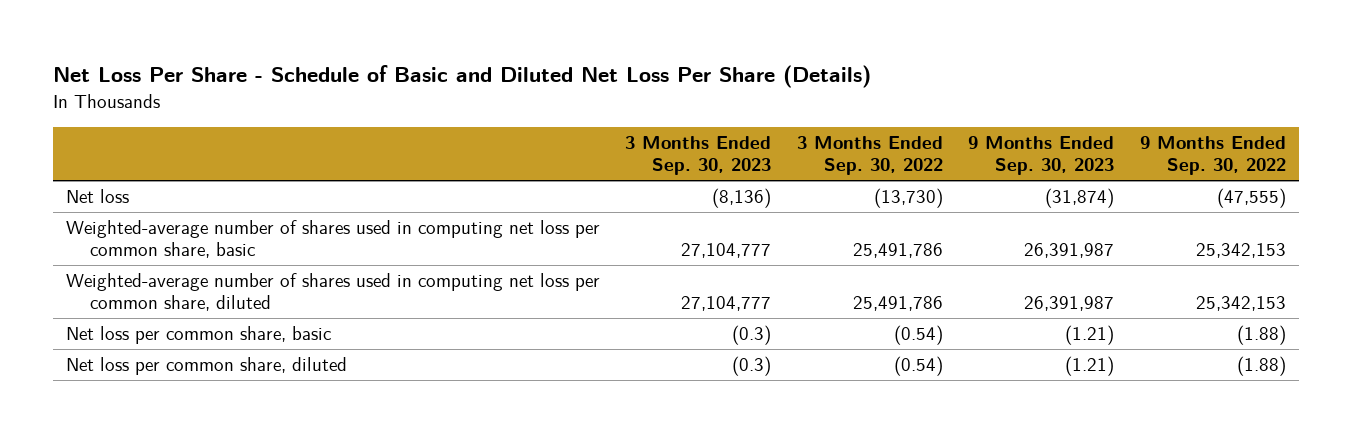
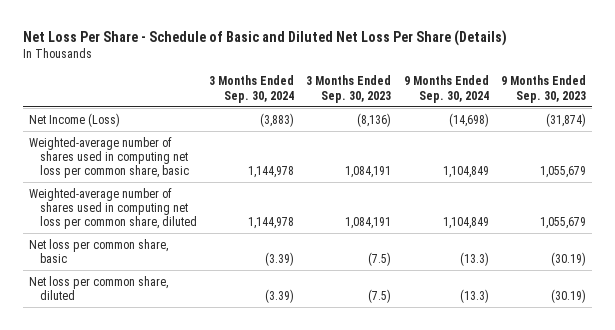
[796,136,943,176] 3 Months Ended Sep. 30, 2022 -> none
[1139,136,1286,176] 9 Months Ended Sep. 30, 2022 -> none
none -> [208,75,294,103] 3 Months Ended Sep. 30, 2024
none -> [403,75,489,103] 9 Months Ended Sep. 30, 2024
[65,189,129,204] Net loss -> [29,112,121,127] Net Income (Loss)
[681,243,772,259] 27,104,777 -> [345,166,392,179] 1,084,191
[1024,243,1115,259] 26,391,987 -> [539,166,586,179] 1,055,679
[681,296,772,312] 27,104,777 -> [345,217,392,230] 1,084,191
[1024,296,1115,312] 26,391,987 -> [539,217,586,230] 1,055,679
[732,325,772,346] (0.3) -> [368,251,392,266] (7.5)
[1065,325,1115,346] (1.21) -> [550,251,586,266] (30.19)
[732,356,772,377] (0.3) -> [368,288,392,303] (7.5)
[1065,356,1115,377] (1.21) -> [550,288,586,303] (30.19)

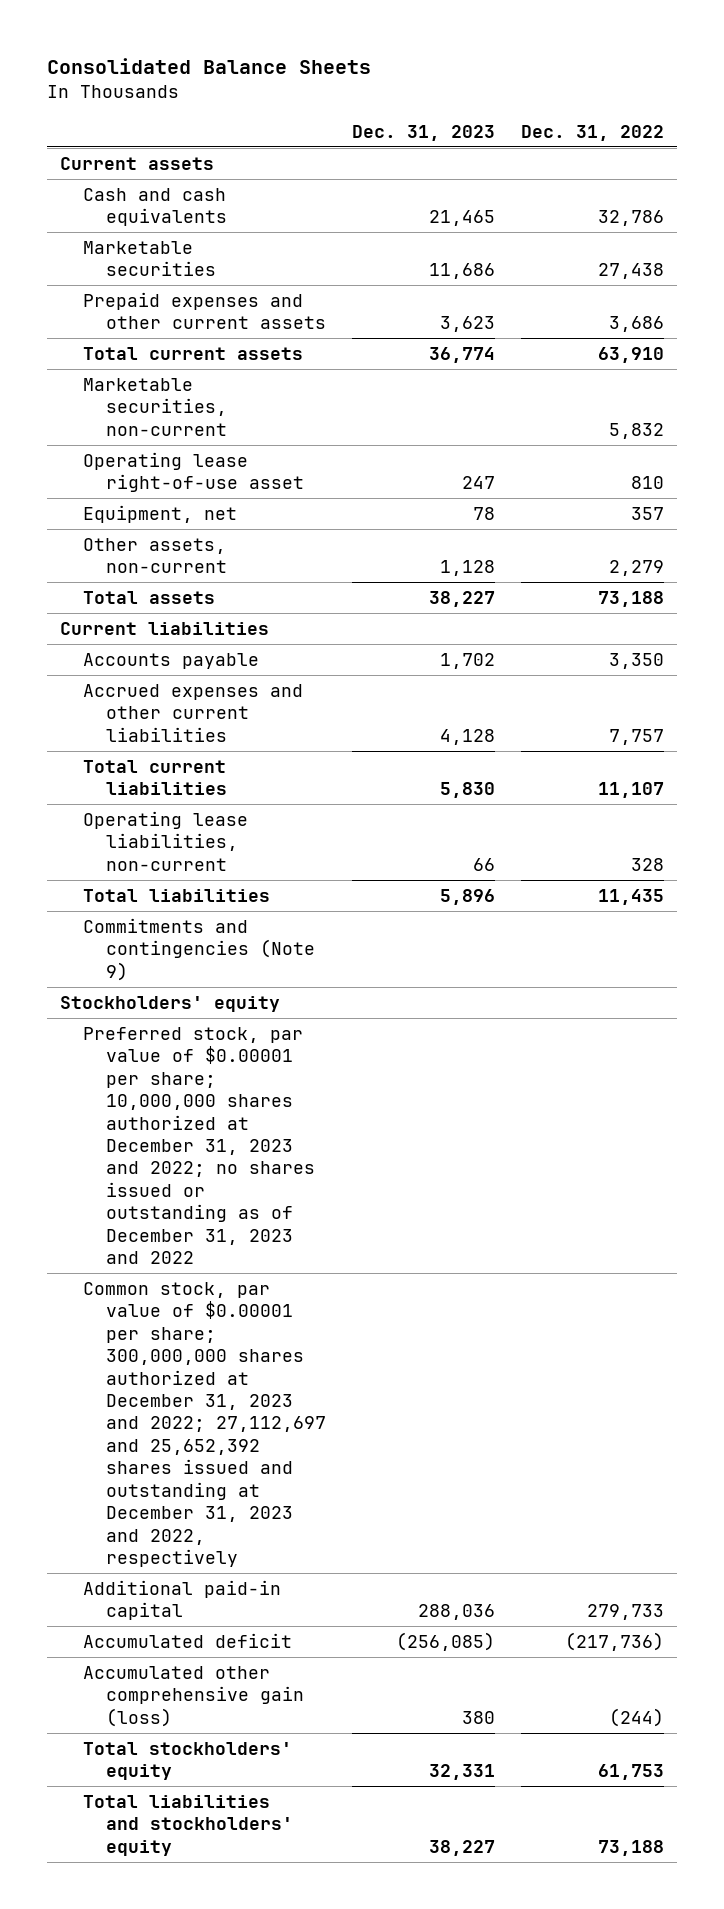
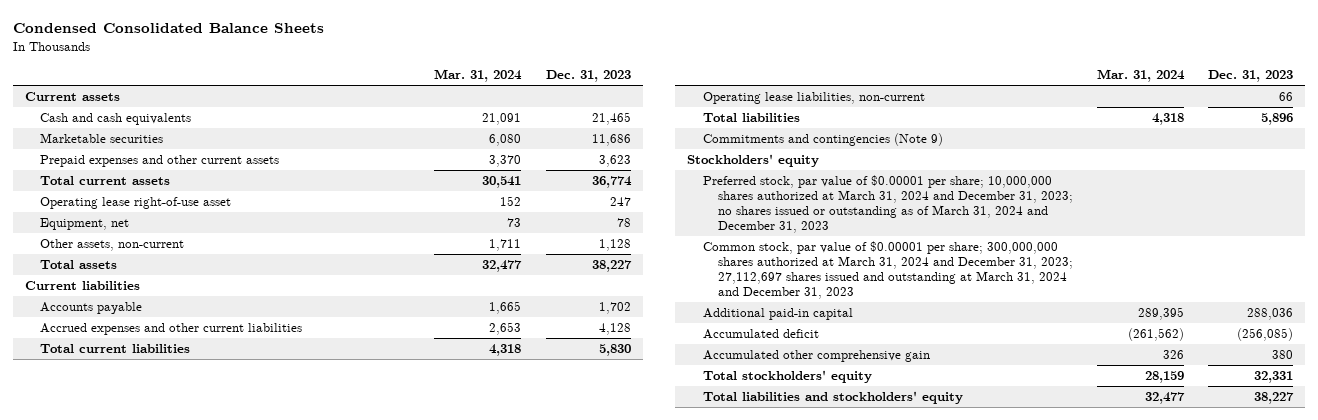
[46,58,371,75] Consolidated Balance Sheets -> [12,23,324,34] Condensed Consolidated Balance Sheets
[520,124,664,141] Dec. 31, 2022 -> none
none -> [434,69,523,83] Mar. 31, 2024
[82,377,227,436] Marketable securities, non-current -> none
[82,1026,315,1265] Preferred stock, par value of $0.00001 per share; 10,000,000 shares authorized at December 31, 2023 and 2022; no shares issued or outstanding as of December 31, 2023 and 2022 -> [702,175,1073,234] Preferred stock, par value of $0.00001 per share; 10,000,000 shares authorized at March 31, 2024 and December 31, 2023; no shares issued or outstanding as of March 31, 2024 and December 31, 2023
[82,1281,326,1568] Common stock, par value of $0.00001 per share; 300,000,000 shares authorized at December 31, 2023 and 2022; 27,112,697 and 25,652,392 shares issued and outstanding at December 31, 2023 and 2022, respectively -> [702,241,1073,300] Common stock, par value of $0.00001 per share; 300,000,000 shares authorized at March 31, 2024 and December 31, 2023; 27,112,697 shares issued and outstanding at March 31, 2024 and December 31, 2023
[82,1665,304,1727] Accumulated other comprehensive gain (loss) -> [702,350,930,363] Accumulated other comprehensive gain

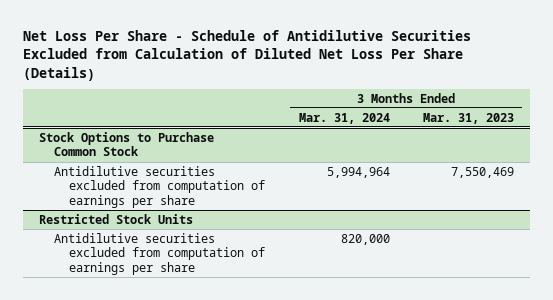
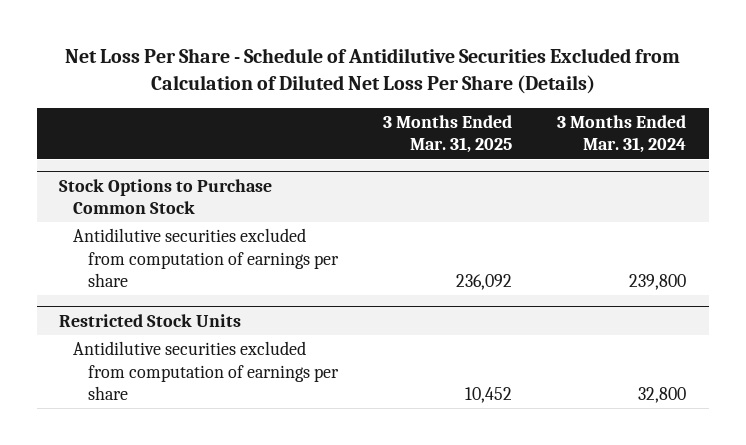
[422,112,514,124] Mar. 31, 2023 -> none
none -> [382,115,512,154] 3 Months Ended Mar. 31, 2025
[326,166,390,178] 5,994,964 -> [629,273,687,290] 239,800
[340,233,390,245] 820,000 -> [638,386,687,403] 32,800

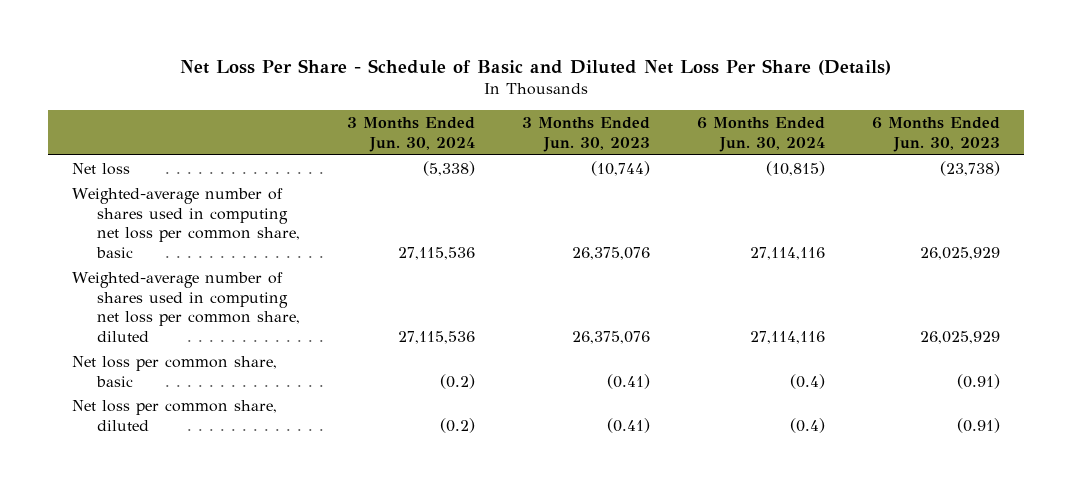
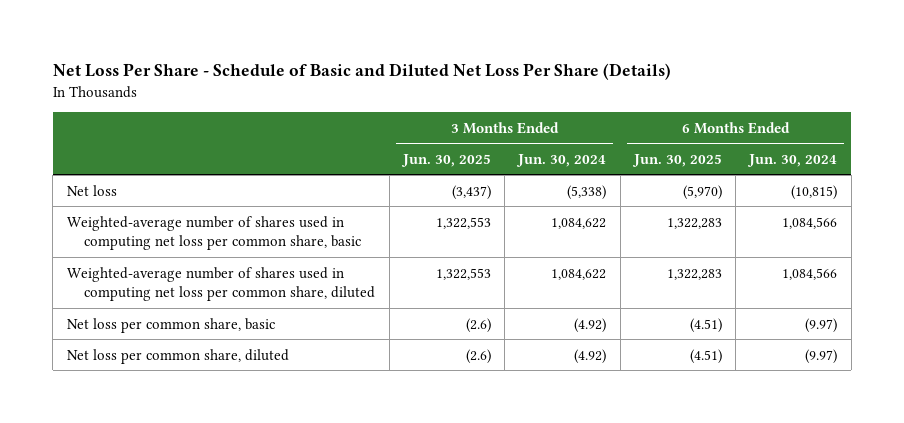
[522,117,651,152] 3 Months Ended Jun. 30, 2023 -> none
[872,117,1001,152] 6 Months Ended Jun. 30, 2023 -> none
none -> [400,153,491,167] Jun. 30, 2025
none -> [631,153,722,167] Jun. 30, 2025
[398,247,476,261] 27,115,536 -> [551,217,607,229] 1,084,622
[750,247,826,261] 27,114,116 -> [782,216,838,229] 1,084,566
[398,331,476,345] 27,115,536 -> [551,268,607,280] 1,084,622
[750,331,826,345] 27,114,116 -> [782,267,838,280] 1,084,566
[440,373,476,389] (0.2) -> [574,317,607,333] (4.92)
[790,373,826,389] (0.4) -> [805,317,838,333] (9.97)
[440,417,476,433] (0.2) -> [574,348,607,364] (4.92)
[790,417,826,433] (0.4) -> [805,348,838,364] (9.97)

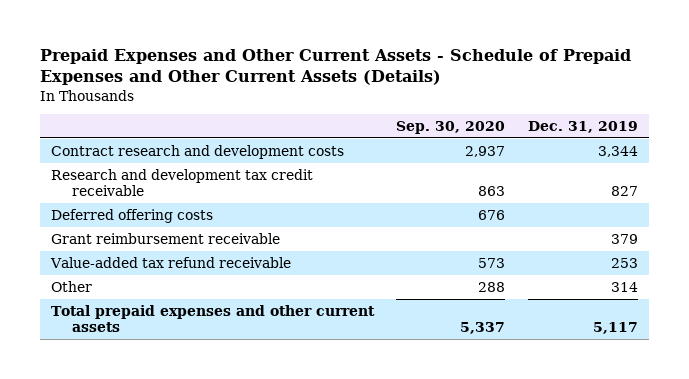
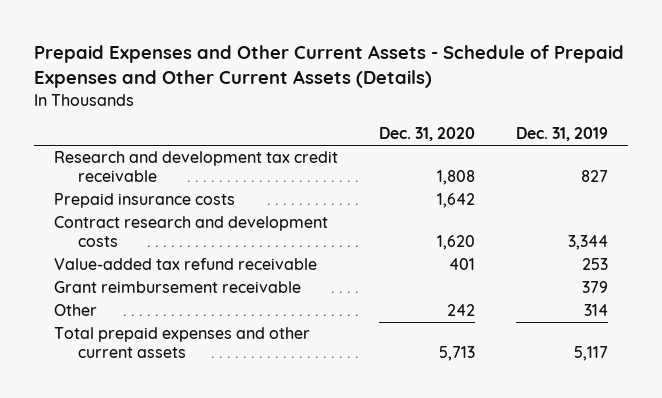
[396,120,506,134] Sep. 30, 2020 -> none
none -> [379,127,476,142] Dec. 31, 2020
[51,208,214,223] Deferred offering costs -> none
none -> [54,193,236,209] Prepaid insurance costs
[51,144,345,159] Contract research and development costs -> [54,216,329,248] Contract research and development costs
[51,232,281,244] Grant reimbursement receivable -> [54,281,302,294] Grant reimbursement receivable

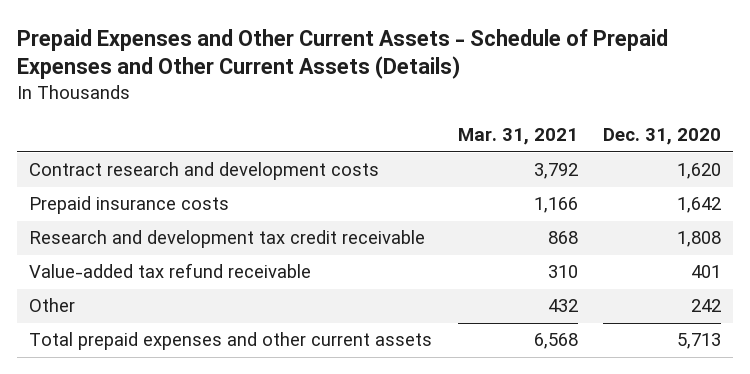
[515,127,608,142] Dec. 31, 2019 -> none
none -> [457,128,578,146] Mar. 31, 2021
[54,193,236,209] Prepaid insurance costs -> [29,196,230,215] Prepaid insurance costs
[54,151,339,183] Research and development tax credit receivable -> [29,230,426,249] Research and development tax credit receivable
[54,281,302,294] Grant reimbursement receivable -> none

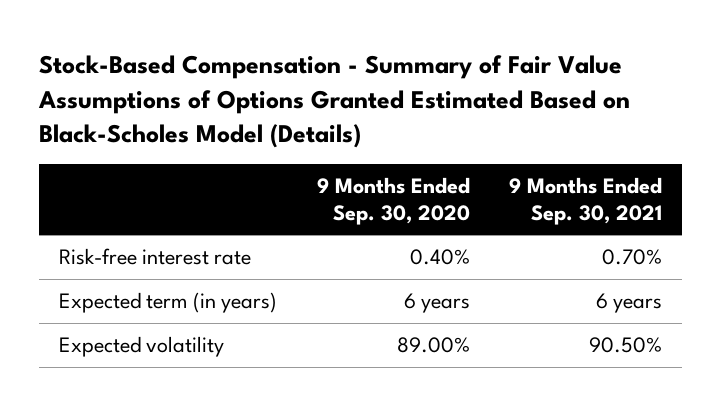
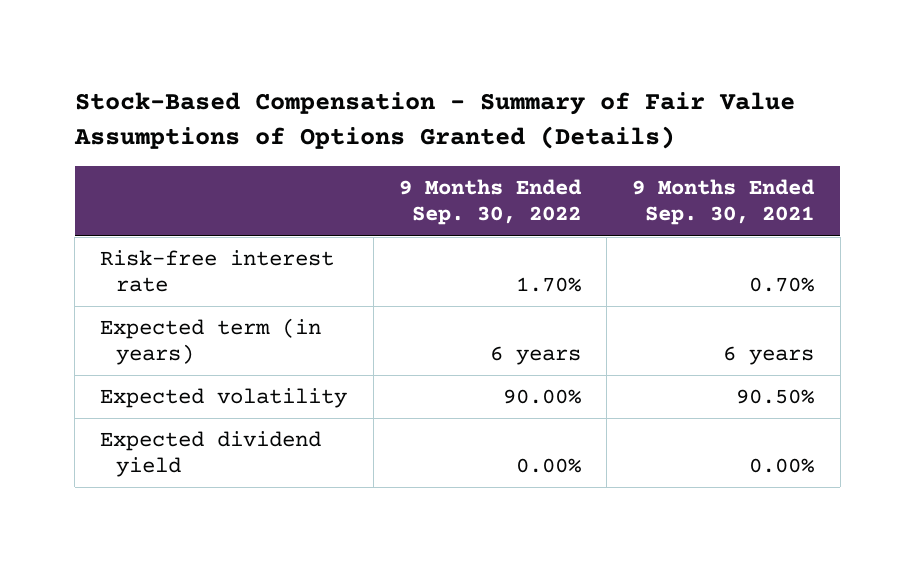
[37,55,630,148] Stock-Based Compensation - Summary of Fair Value Assumptions of Options Granted Estimated Based on Black-Scholes Model (Details) -> [73,92,795,149] Stock-Based Compensation - Summary of Fair Value Assumptions of Options Granted (Details)
[316,177,470,225] 9 Months Ended Sep. 30, 2020 -> none
none -> [398,179,582,226] 9 Months Ended Sep. 30, 2022
none -> [100,431,322,478] Expected dividend yield

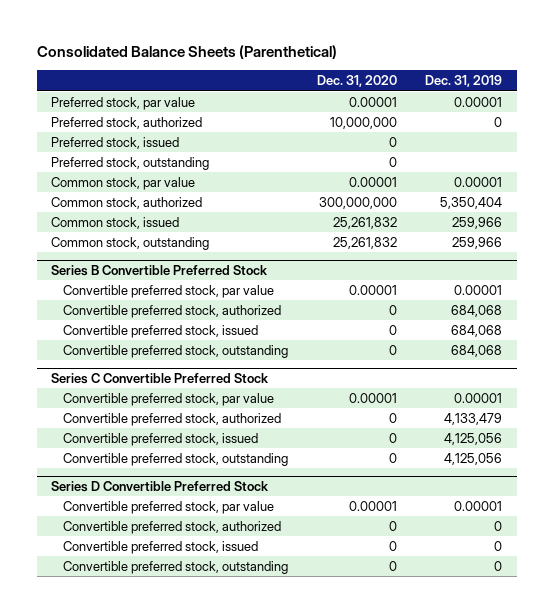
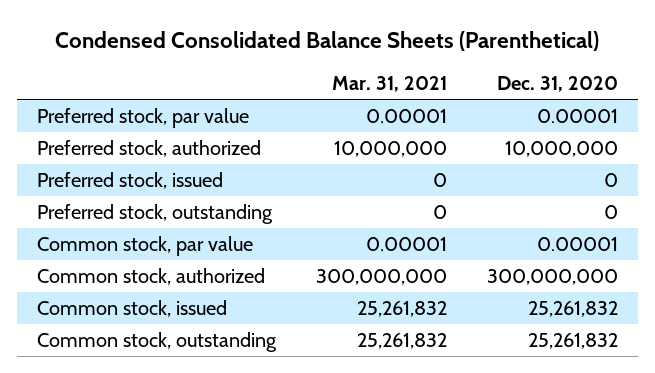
[36,45,337,60] Consolidated Balance Sheets (Parenthetical) -> [55,30,600,51] Condensed Consolidated Balance Sheets (Parenthetical)
[425,75,503,88] Dec. 31, 2019 -> none
none -> [331,76,447,93] Mar. 31, 2021
[50,265,268,277] Series B Convertible Preferred Stock -> none
[63,284,275,298] Convertible preferred stock, par value -> none
[63,304,282,318] Convertible preferred stock, authorized -> none
[63,324,259,338] Convertible preferred stock, issued -> none
[63,344,289,358] Convertible preferred stock, outstanding -> none
[50,373,269,385] Series C Convertible Preferred Stock -> none
[63,392,275,406] Convertible preferred stock, par value -> none
[63,412,282,426] Convertible preferred stock, authorized -> none
[63,432,259,446] Convertible preferred stock, issued -> none
[63,452,289,466] Convertible preferred stock, outstanding -> none
[50,481,269,493] Series D Convertible Preferred Stock -> none
[63,500,275,514] Convertible preferred stock, par value -> none
[63,520,282,534] Convertible preferred stock, authorized -> none
[63,540,259,554] Convertible preferred stock, issued -> none
[63,560,289,574] Convertible preferred stock, outstanding -> none

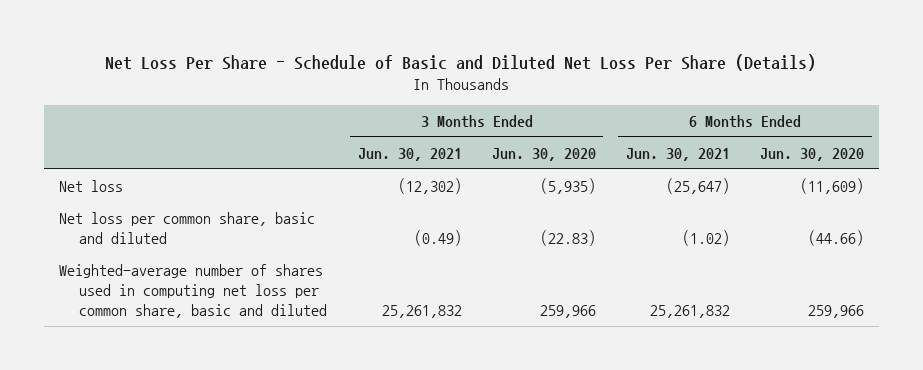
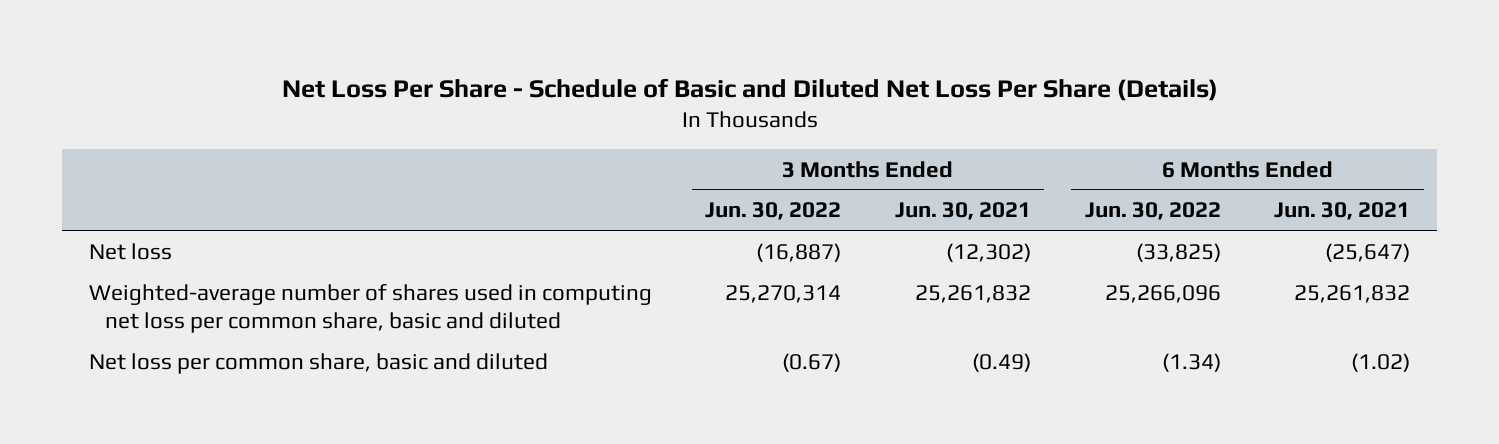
[491,147,596,161] Jun. 30, 2020 -> none
[760,147,865,161] Jun. 30, 2020 -> none
none -> [705,202,842,221] Jun. 30, 2022
none -> [1084,202,1221,221] Jun. 30, 2022
[58,212,315,244] Net loss per common share, basic and diluted -> [88,352,548,374] Net loss per common share, basic and diluted

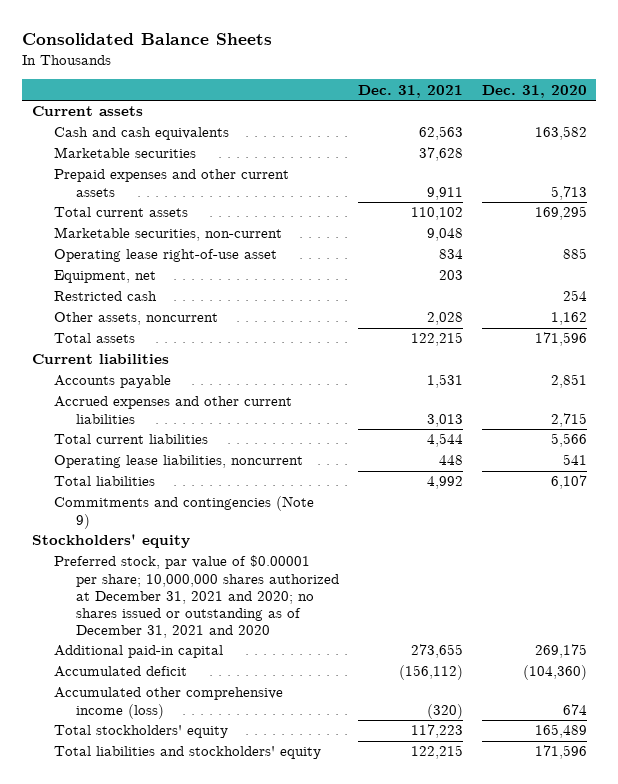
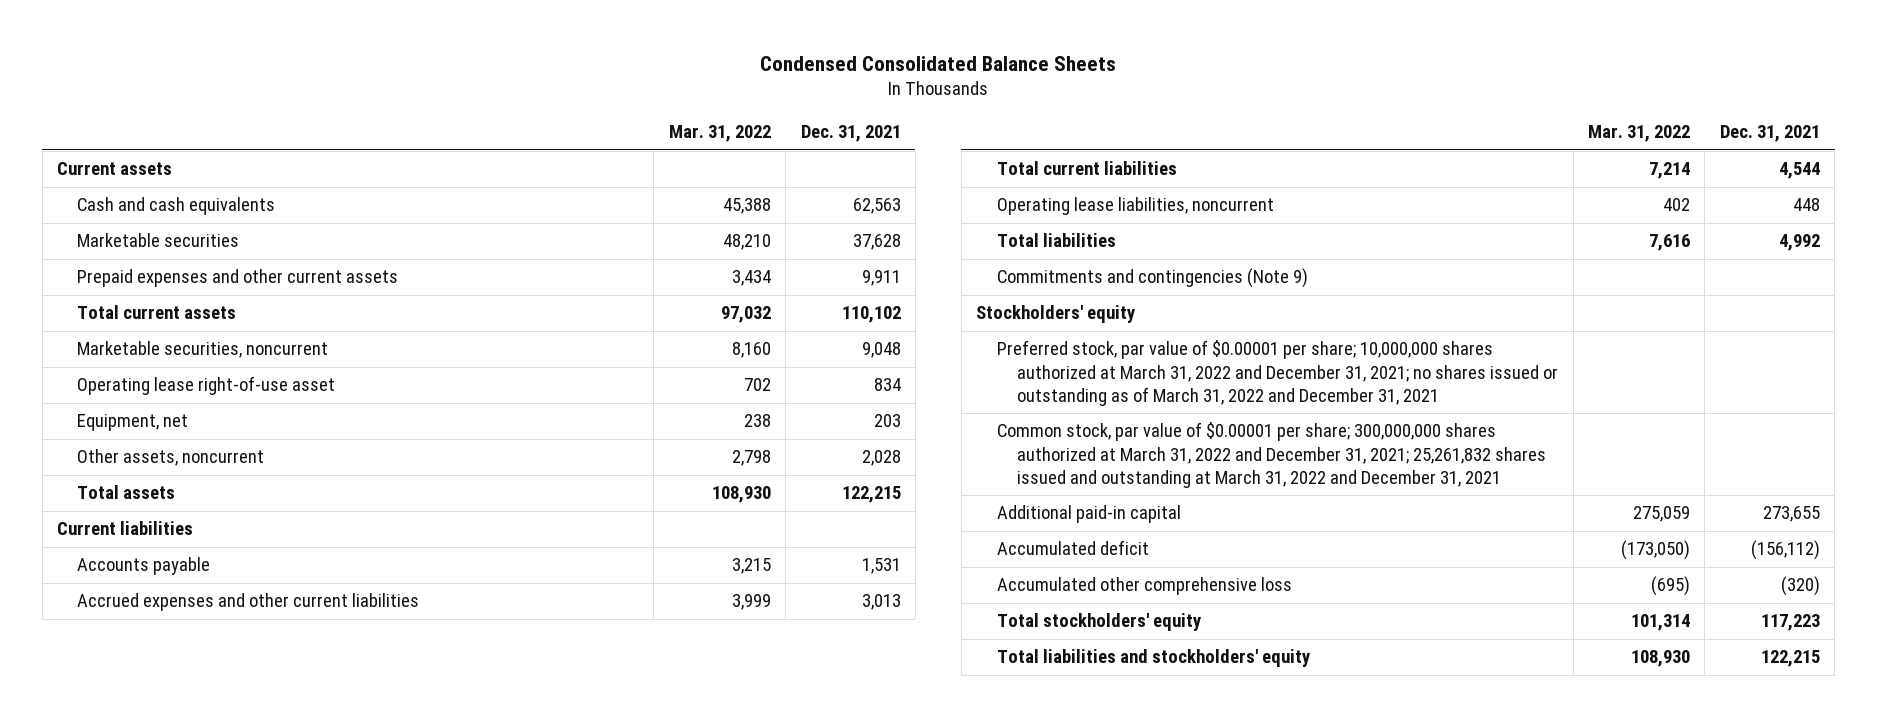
[22,32,273,45] Consolidated Balance Sheets -> [760,55,1117,71] Condensed Consolidated Balance Sheets
[481,84,587,98] Dec. 31, 2020 -> none
none -> [668,125,771,143] Mar. 31, 2022
[53,227,282,242] Marketable securities, non-current -> [77,341,329,359] Marketable securities, noncurrent
[53,291,157,302] Restricted cash -> none
[53,555,339,638] Preferred stock, par value of $0.00001 per share; 10,000,000 shares authorized at December 31, 2021 and 2020; no shares issued or outstanding as of December 31, 2021 and 2020 -> [996,340,1559,406] Preferred stock, par value of $0.00001 per share; 10,000,000 shares authorized at March 31, 2022 and December 31, 2021; no shares issued or outstanding as of March 31, 2022 and December 31, 2021
none -> [996,422,1547,488] Common stock, par value of $0.00001 per share; 300,000,000 shares authorized at March 31, 2022 and December 31, 2021; 25,261,832 shares issued and outstanding at March 31, 2022 and December 31, 2021
[53,687,283,719] Accumulated other comprehensive income (loss) -> [996,577,1292,596] Accumulated other comprehensive loss

